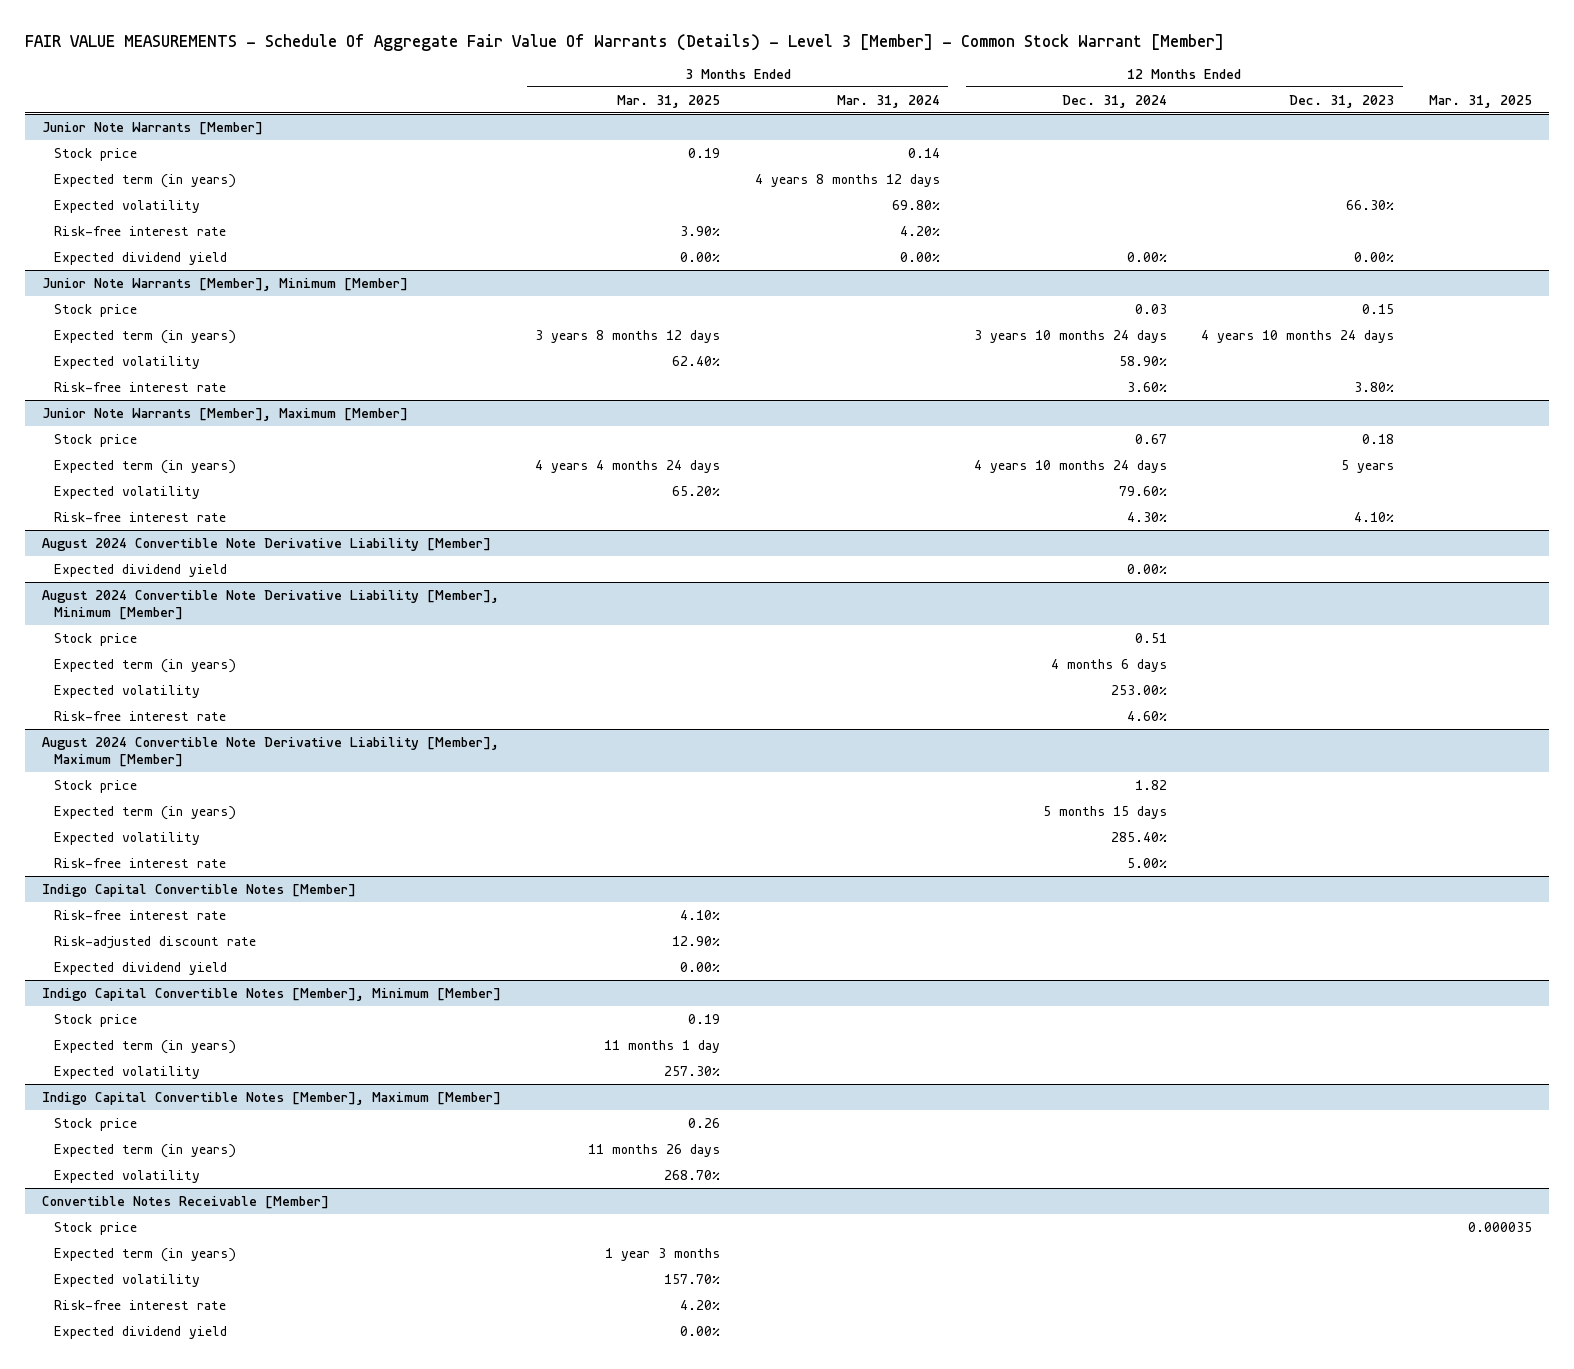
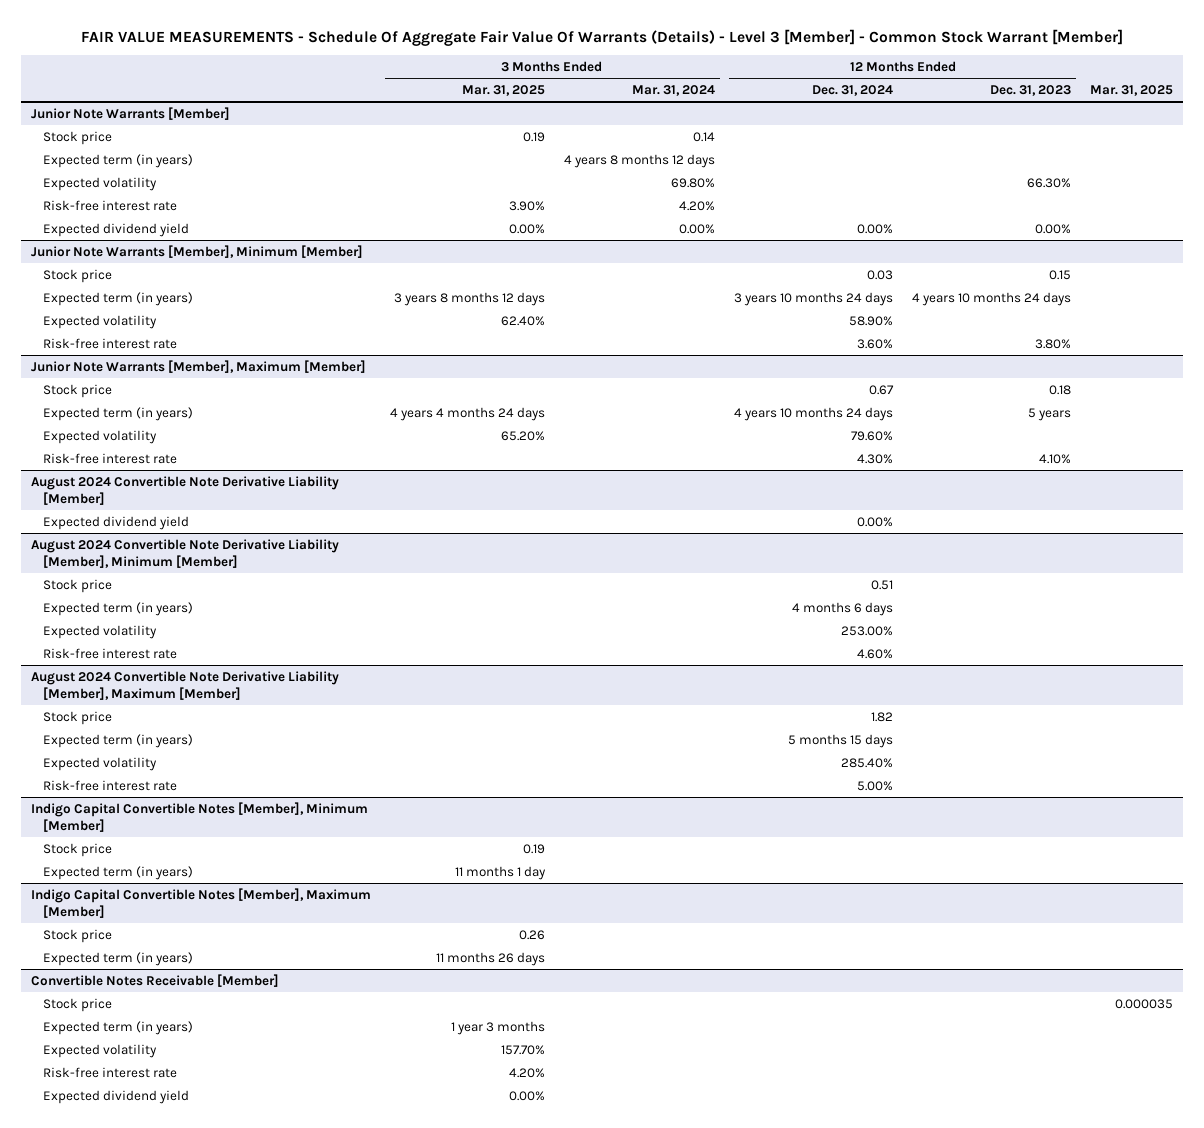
[42,883,357,897] Indigo Capital Convertible Notes [Member] -> none
[54,909,227,920] Risk-free interest rate -> none
[54,935,257,949] Risk-adjusted discount rate -> none
[54,961,228,975] Expected dividend yield -> none
[54,1065,201,1079] Expected volatility -> none
[54,1169,201,1183] Expected volatility -> none

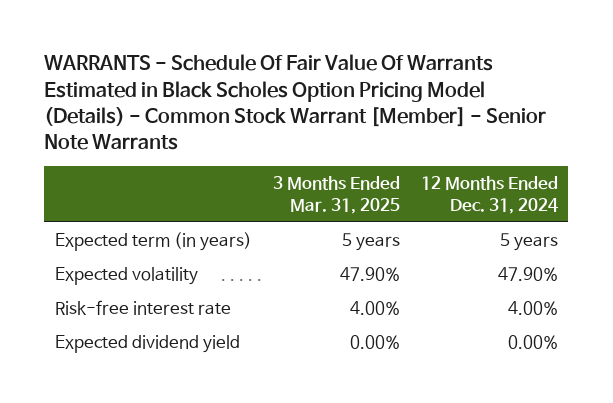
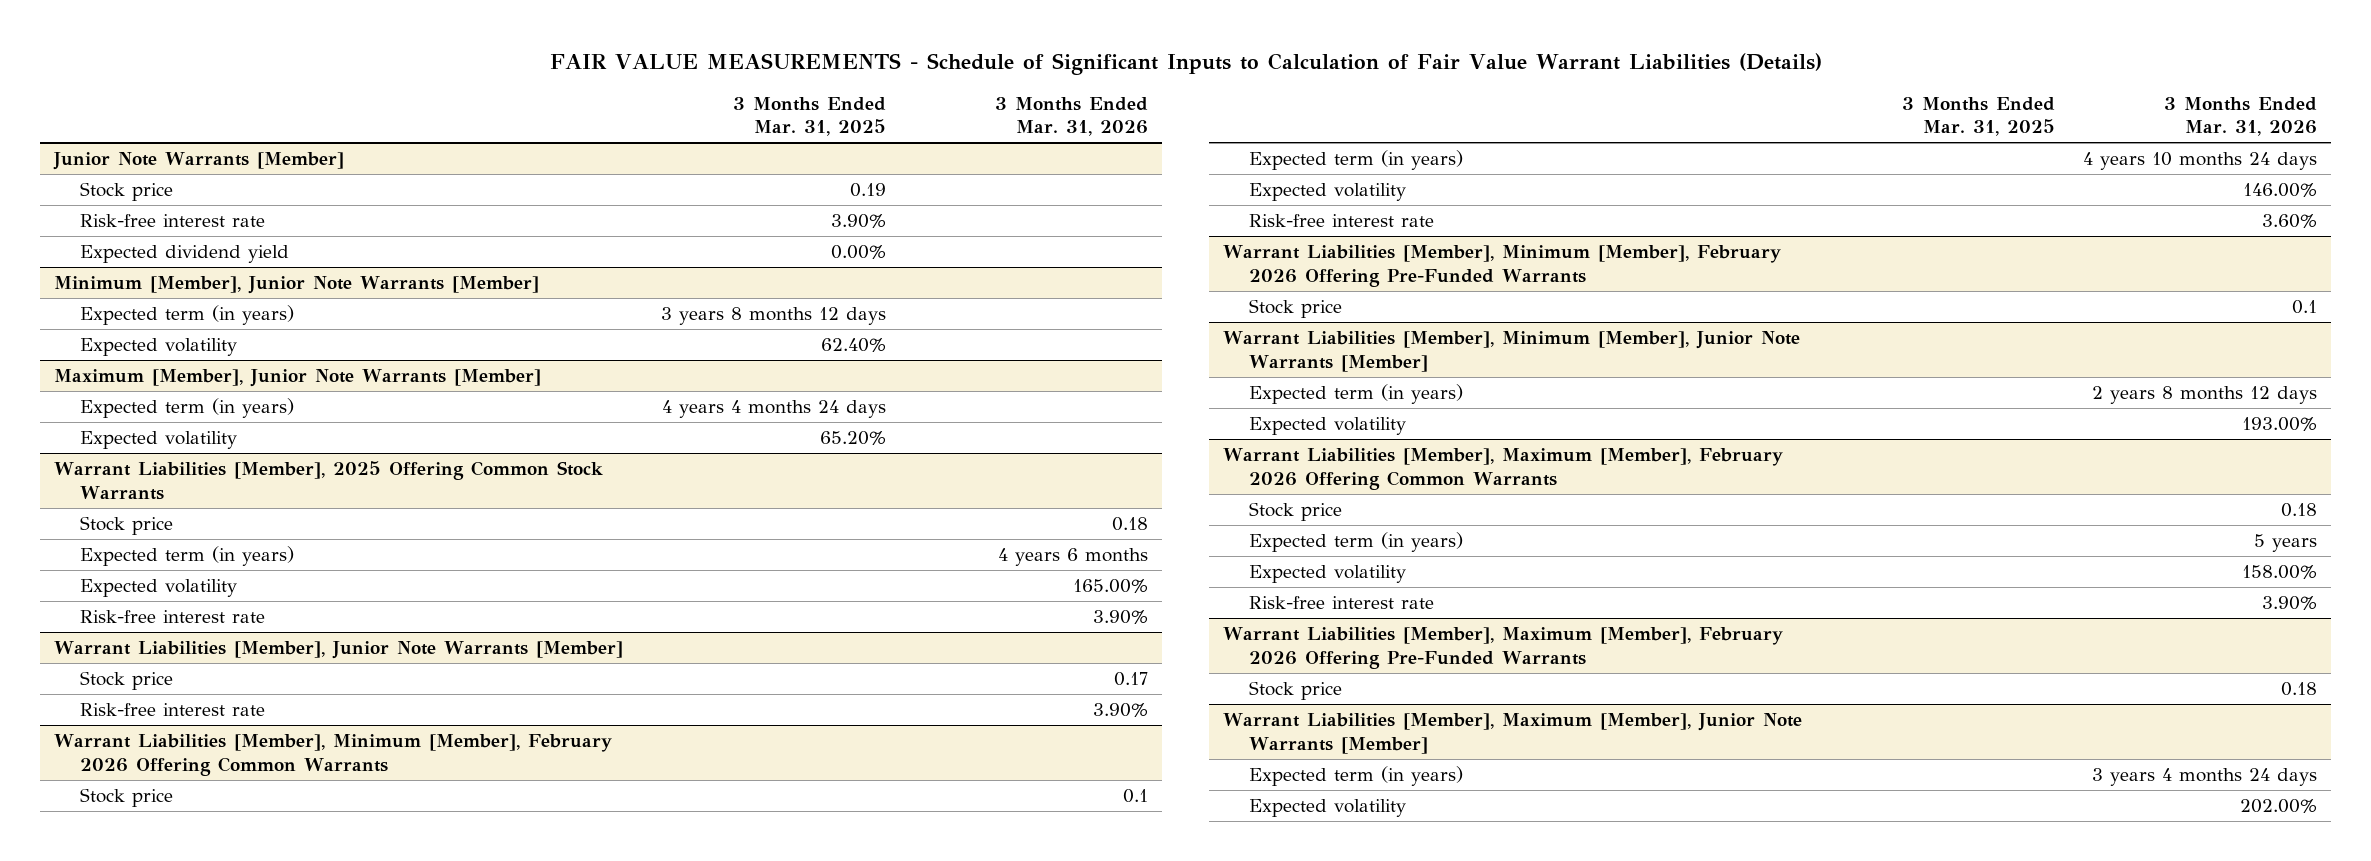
[44,54,547,151] WARRANTS - Schedule Of Fair Value Of Warrants Estimated in Black Scholes Option Pricing Model (Details) - Common Stock Warrant [Member] - Senior Note Warrants -> [549,53,1822,76] FAIR VALUE MEASUREMENTS - Schedule of Significant Inputs to Calculation of Fair Value Warrant Liabilities (Details)
[420,176,558,214] 12 Months Ended Dec. 31, 2024 -> none
none -> [995,96,1149,137] 3 Months Ended Mar. 31, 2026
[54,232,252,252] Expected term (in years) -> none
[54,267,198,286] Expected volatility -> none
[54,300,231,316] Risk-free interest rate -> none
[54,335,240,354] Expected dividend yield -> none
none -> [52,152,344,171] Junior Note Warrants [Member]
none -> [79,182,173,202] Stock price
none -> [79,214,265,228] Risk-free interest rate
none -> [79,245,289,264] Expected dividend yield
none -> [53,276,539,295] Minimum [Member], Junior Note Warrants [Member]
none -> [79,305,294,326] Expected term (in years)
none -> [79,338,237,357] Expected volatility
none -> [53,369,541,388] Maximum [Member], Junior Note Warrants [Member]
none -> [79,398,294,419] Expected term (in years)
none -> [79,431,237,450] Expected volatility
none -> [53,461,603,500] Warrant Liabilities [Member], 2025 Offering Common Stock Warrants
none -> [79,516,173,536] Stock price
none -> [79,546,294,567] Expected term (in years)
none -> [79,579,237,598] Expected volatility
none -> [79,610,265,624] Risk-free interest rate
none -> [53,641,623,660] Warrant Liabilities [Member], Junior Note Warrants [Member]
none -> [79,671,173,691] Stock price
none -> [79,703,265,717] Risk-free interest rate
none -> [53,734,612,776] Warrant Liabilities [Member], Minimum [Member], February 2026 Offering Common Warrants
none -> [79,788,173,808] Stock price
none -> [1248,150,1463,171] Expected term (in years)
none -> [1248,183,1406,202] Expected volatility
none -> [1248,214,1434,228] Risk-free interest rate
none -> [1223,245,1782,287] Warrant Liabilities [Member], Minimum [Member], February 2026 Offering Pre-Funded Warrants
none -> [1248,299,1342,319] Stock price
none -> [1223,331,1801,372] Warrant Liabilities [Member], Minimum [Member], Junior Note Warrants [Member]
none -> [1248,384,1463,405] Expected term (in years)
none -> [1248,417,1406,436] Expected volatility
none -> [1223,448,1784,490] Warrant Liabilities [Member], Maximum [Member], February 2026 Offering Common Warrants
none -> [1248,502,1342,522] Stock price
none -> [1248,532,1463,553] Expected term (in years)
none -> [1248,565,1406,584] Expected volatility
none -> [1248,596,1434,610] Risk-free interest rate
none -> [1223,627,1784,669] Warrant Liabilities [Member], Maximum [Member], February 2026 Offering Pre-Funded Warrants
none -> [1248,681,1342,701] Stock price
none -> [1223,713,1803,754] Warrant Liabilities [Member], Maximum [Member], Junior Note Warrants [Member]
none -> [1248,766,1463,787] Expected term (in years)
none -> [1248,799,1406,818] Expected volatility

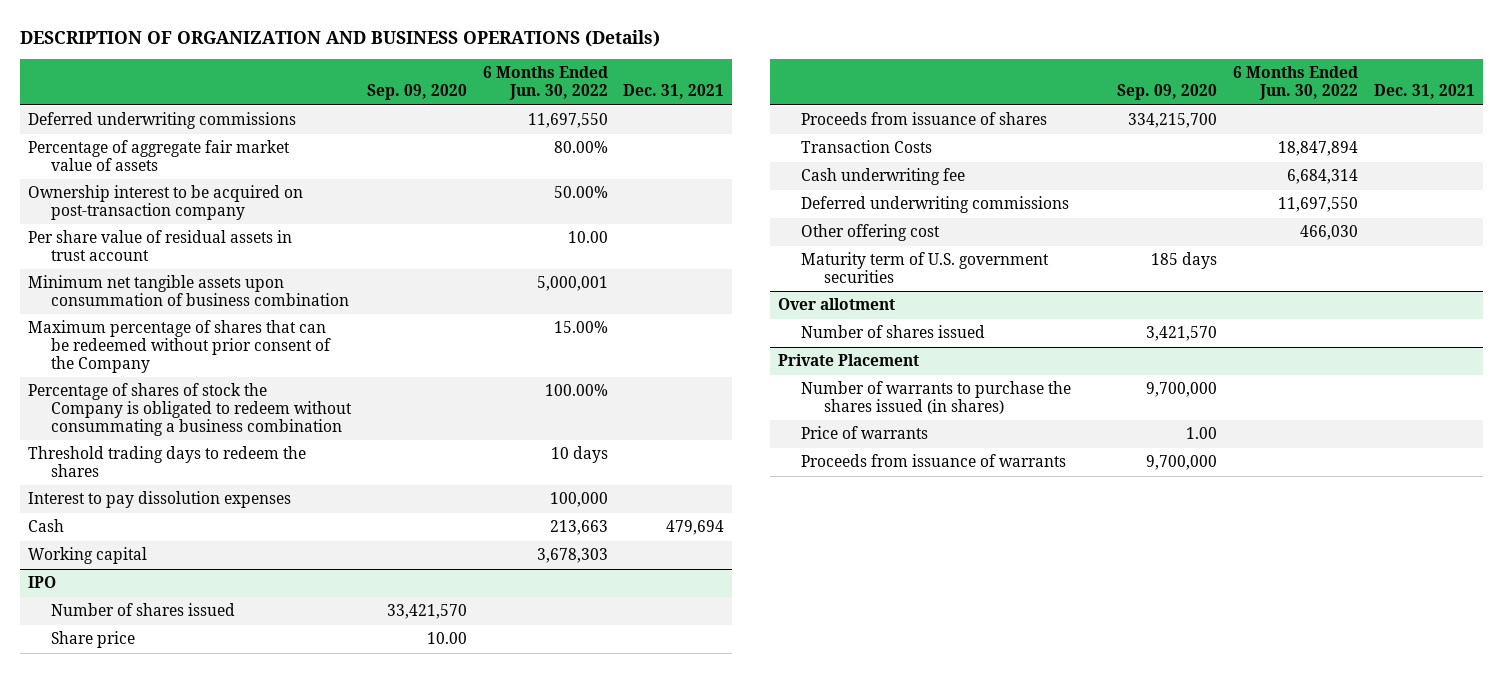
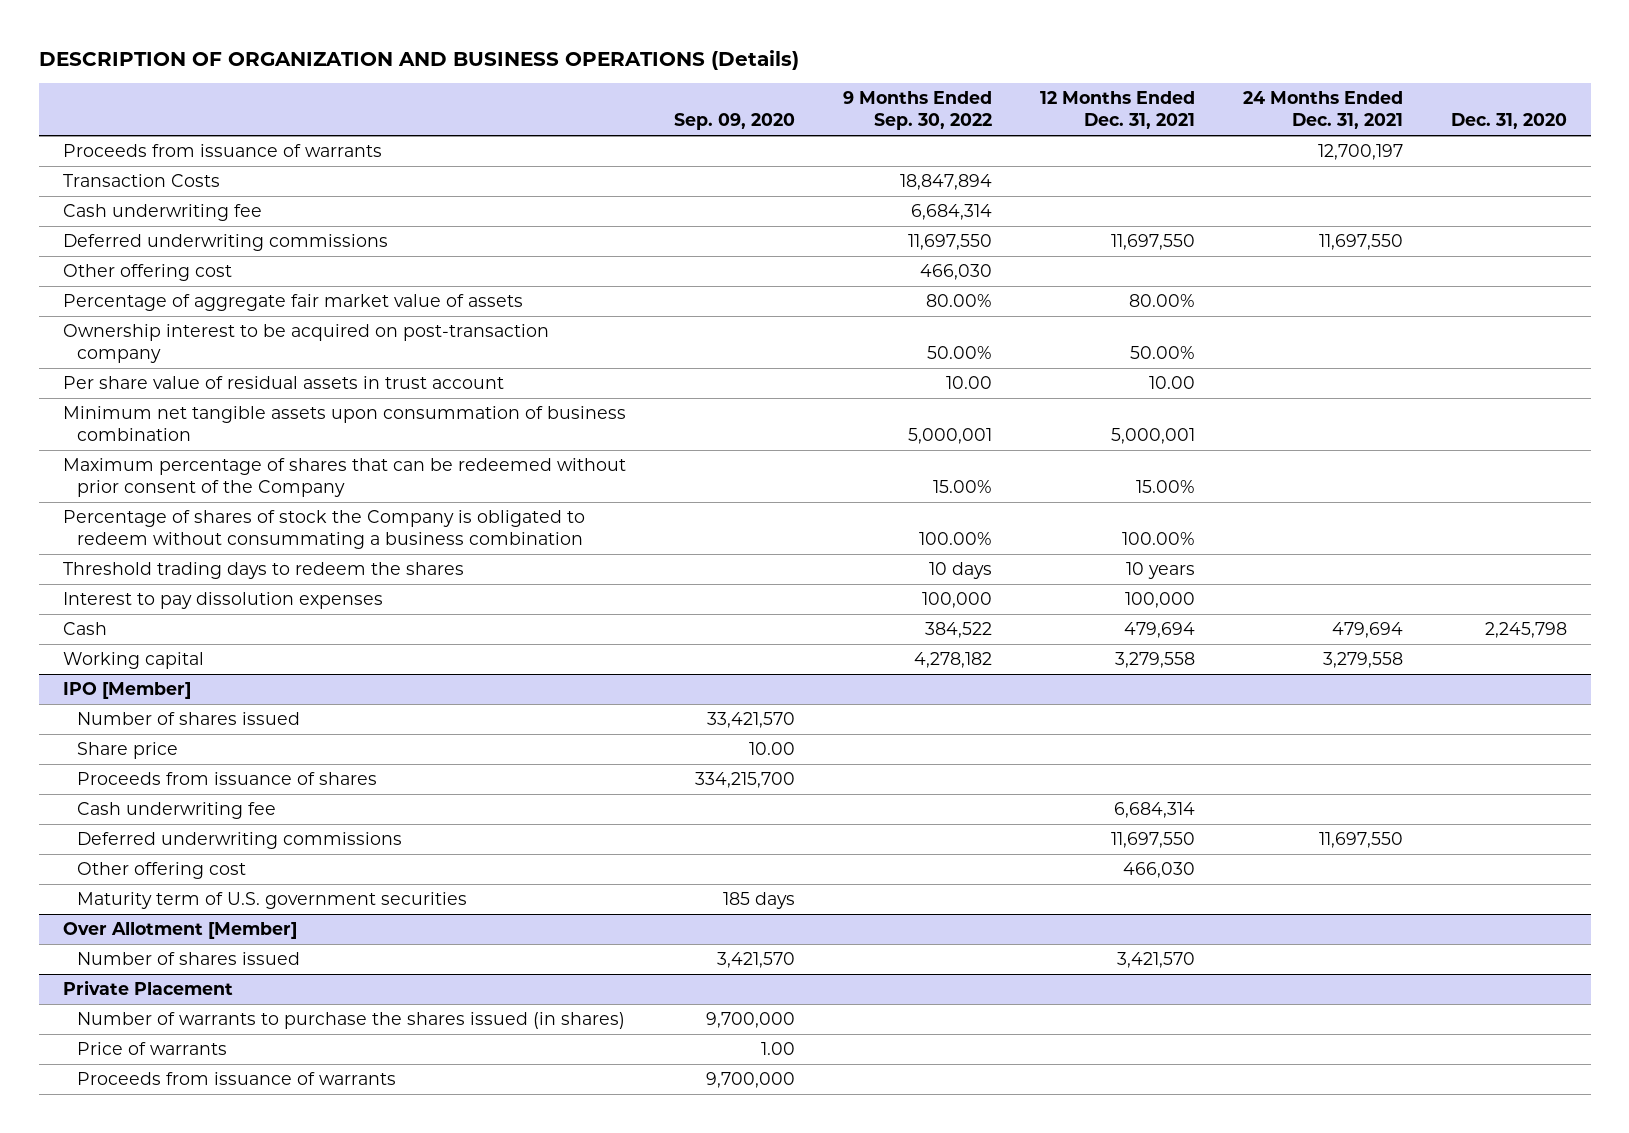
[482,66,608,101] 6 Months Ended Jun. 30, 2022 -> none
[623,84,725,100] Dec. 31, 2021 -> none
none -> [842,90,992,131] 9 Months Ended Sep. 30, 2022
none -> [1039,90,1195,130] 12 Months Ended Dec. 31, 2021
none -> [1242,90,1403,130] 24 Months Ended Dec. 31, 2021
none -> [1450,113,1567,130] Dec. 31, 2020
none -> [62,144,382,158] Proceeds from issuance of warrants
none -> [62,174,220,188] Transaction Costs
none -> [62,204,262,222] Cash underwriting fee
none -> [62,264,232,282] Other offering cost
[28,576,57,589] IPO -> [62,682,191,700] IPO [Member]
[801,140,933,154] Transaction Costs -> none
[778,298,896,311] Over allotment -> [62,922,297,940] Over Allotment [Member]

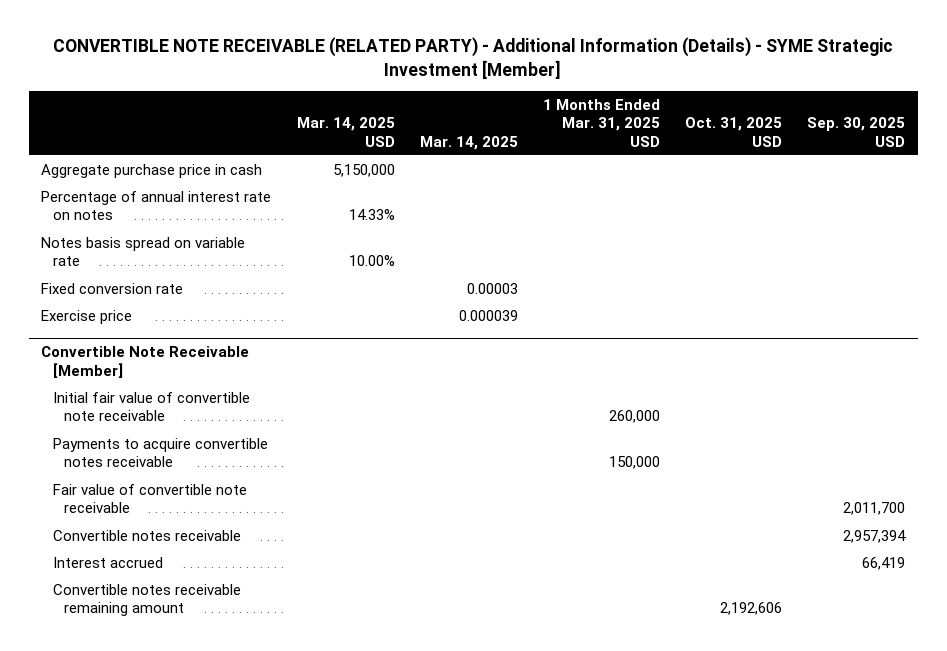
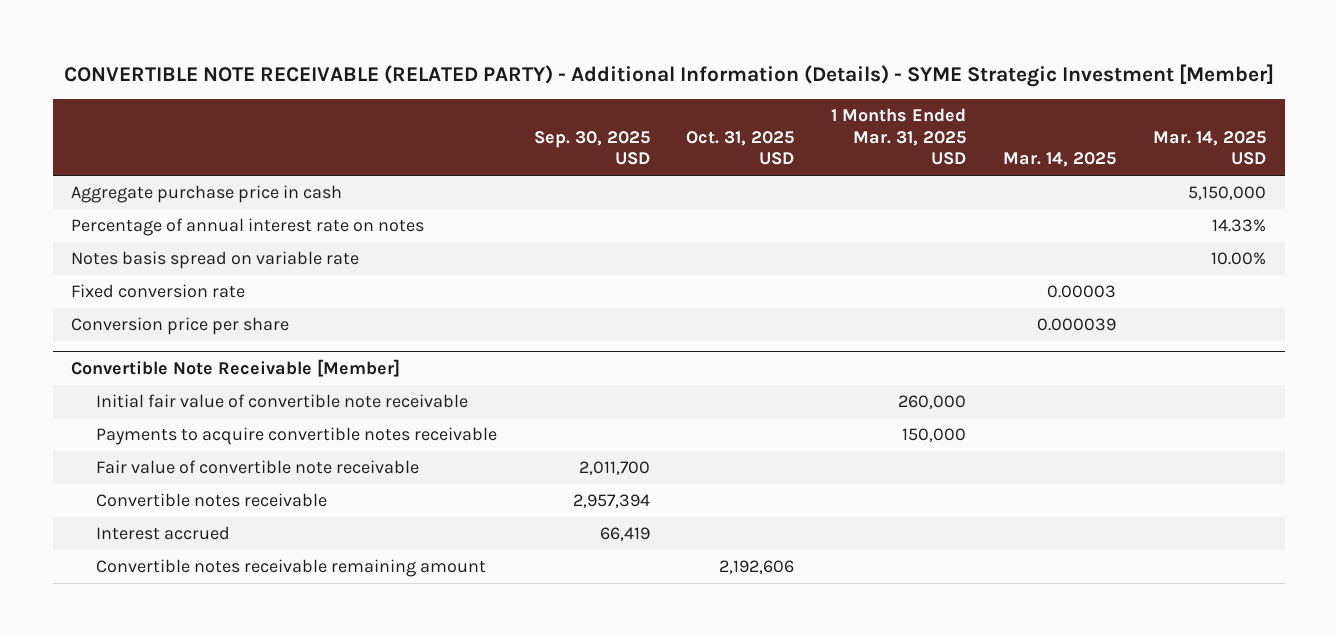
[41,309,133,324] Exercise price -> [71,317,290,336] Conversion price per share

